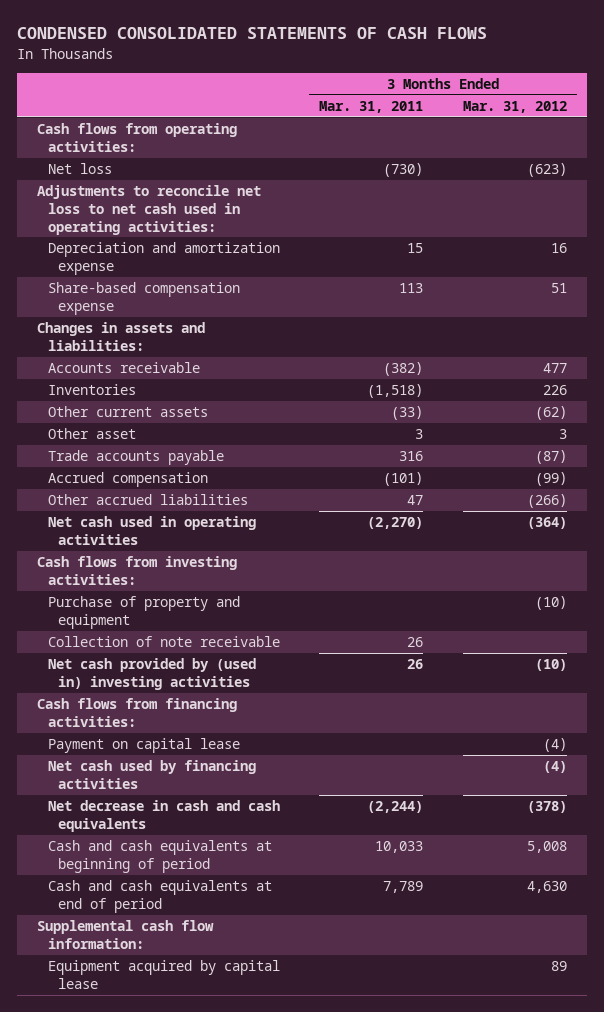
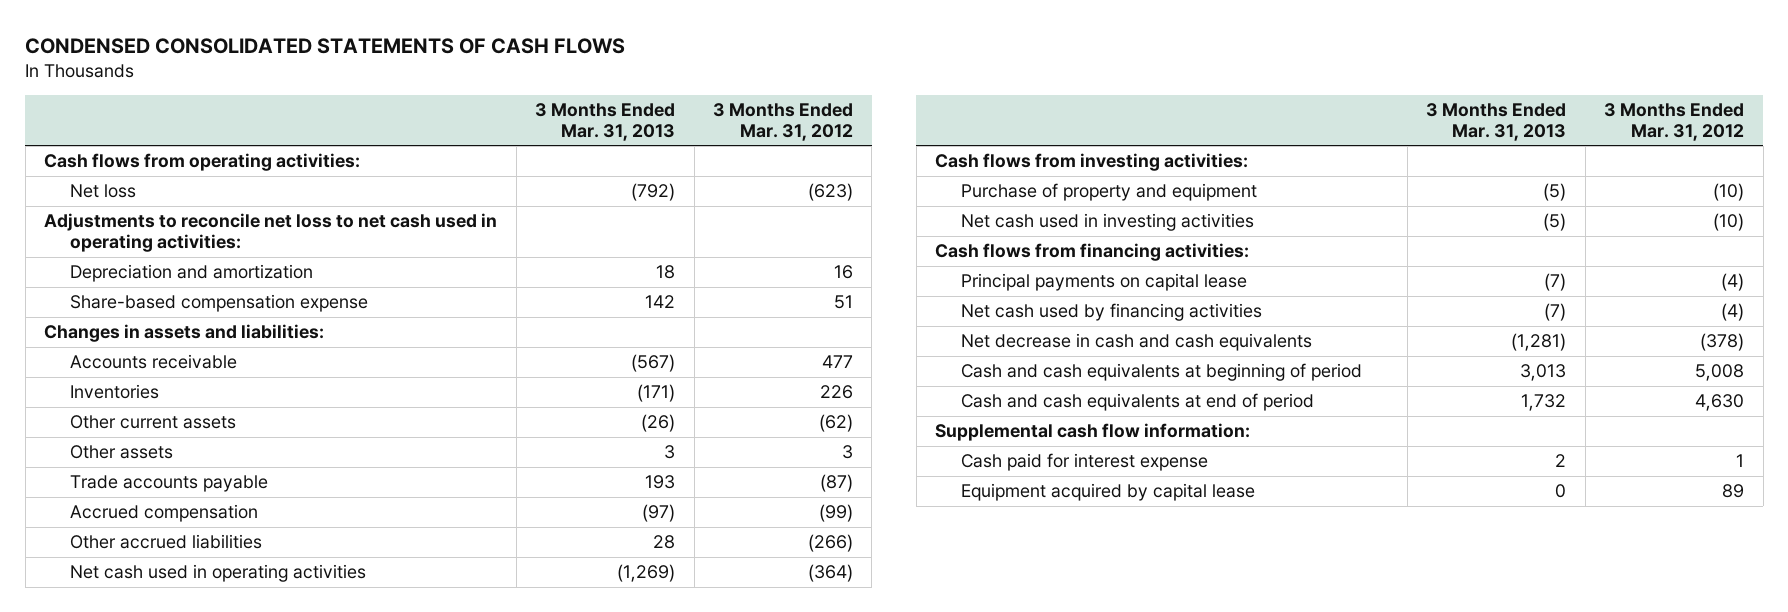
[319,100,424,113] Mar. 31, 2011 -> none
none -> [535,102,676,141] 3 Months Ended Mar. 31, 2013
[47,242,280,275] Depreciation and amortization expense -> [69,264,313,283] Depreciation and amortization
[47,428,136,440] Other asset -> [69,445,173,460] Other assets
[47,636,280,648] Collection of note receivable -> none
[47,658,256,690] Net cash provided by (used in) investing activities -> [961,213,1255,232] Net cash used in investing activities
[47,738,240,754] Payment on capital lease -> [961,273,1248,292] Principal payments on capital lease
none -> [961,453,1209,472] Cash paid for interest expense

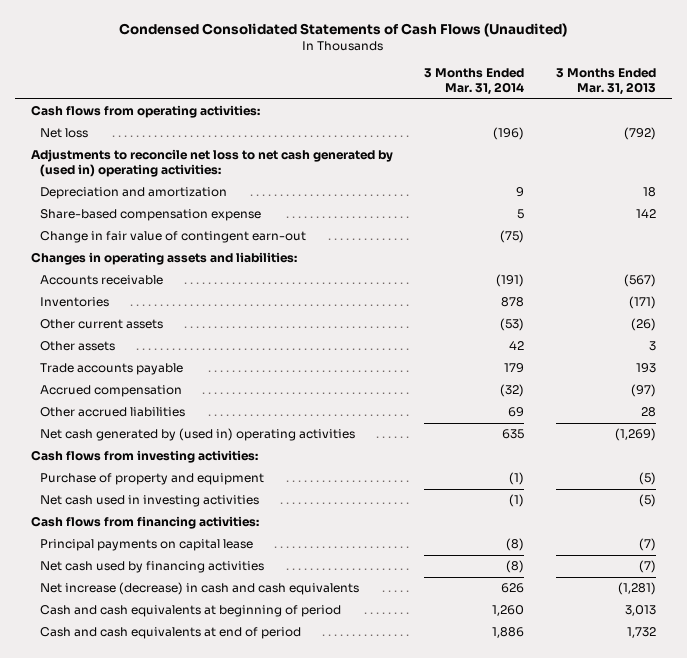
[25,37,626,54] CONDENSED CONSOLIDATED STATEMENTS OF CASH FLOWS -> [119,22,568,37] Condensed Consolidated Statements of Cash Flows (Unaudited)
[713,102,854,141] 3 Months Ended Mar. 31, 2012 -> none
none -> [424,67,525,95] 3 Months Ended Mar. 31, 2014
[44,213,498,253] Adjustments to reconcile net loss to net cash used in operating activities: -> [30,149,393,178] Adjustments to reconcile net loss to net cash generated by (used in) operating activities:
none -> [40,231,307,244] Change in fair value of contingent earn-out
[44,324,325,343] Changes in assets and liabilities: -> [30,252,297,266] Changes in operating assets and liabilities:
[69,564,366,583] Net cash used in operating activities -> [40,428,356,442] Net cash generated by (used in) operating activities
[961,333,1313,352] Net decrease in cash and cash equivalents -> [40,582,360,596] Net increase (decrease) in cash and cash equivalents
[935,423,1251,442] Supplemental cash flow information: -> none
[961,453,1209,472] Cash paid for interest expense -> none
[961,483,1256,502] Equipment acquired by capital lease -> none

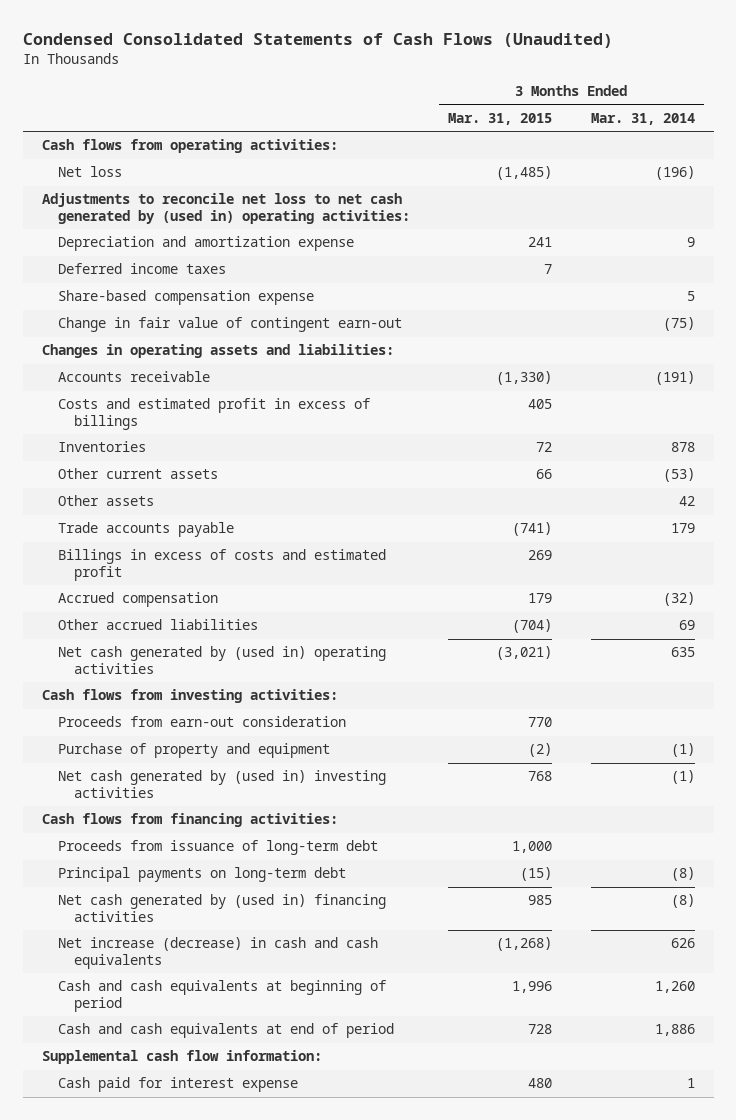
[556,67,657,95] 3 Months Ended Mar. 31, 2013 -> none
none -> [448,113,553,126] Mar. 31, 2015
[40,187,228,200] Depreciation and amortization -> [58,236,355,252] Depreciation and amortization expense
none -> [58,263,227,275] Deferred income taxes
none -> [58,398,371,431] Costs and estimated profit in excess of billings
none -> [58,549,387,582] Billings in excess of costs and estimated profit
none -> [58,716,347,728] Proceeds from earn-out consideration
[40,495,260,508] Net cash used in investing activities -> [58,770,387,799] Net cash generated by (used in) investing activities
[40,539,254,552] Principal payments on capital lease -> none
none -> [58,840,379,856] Proceeds from issuance of long-term debt
none -> [58,867,347,883] Principal payments on long-term debt
[40,561,265,574] Net cash used by financing activities -> [58,894,387,923] Net cash generated by (used in) financing activities
none -> [41,1050,322,1065] Supplemental cash flow information:
none -> [58,1077,299,1093] Cash paid for interest expense

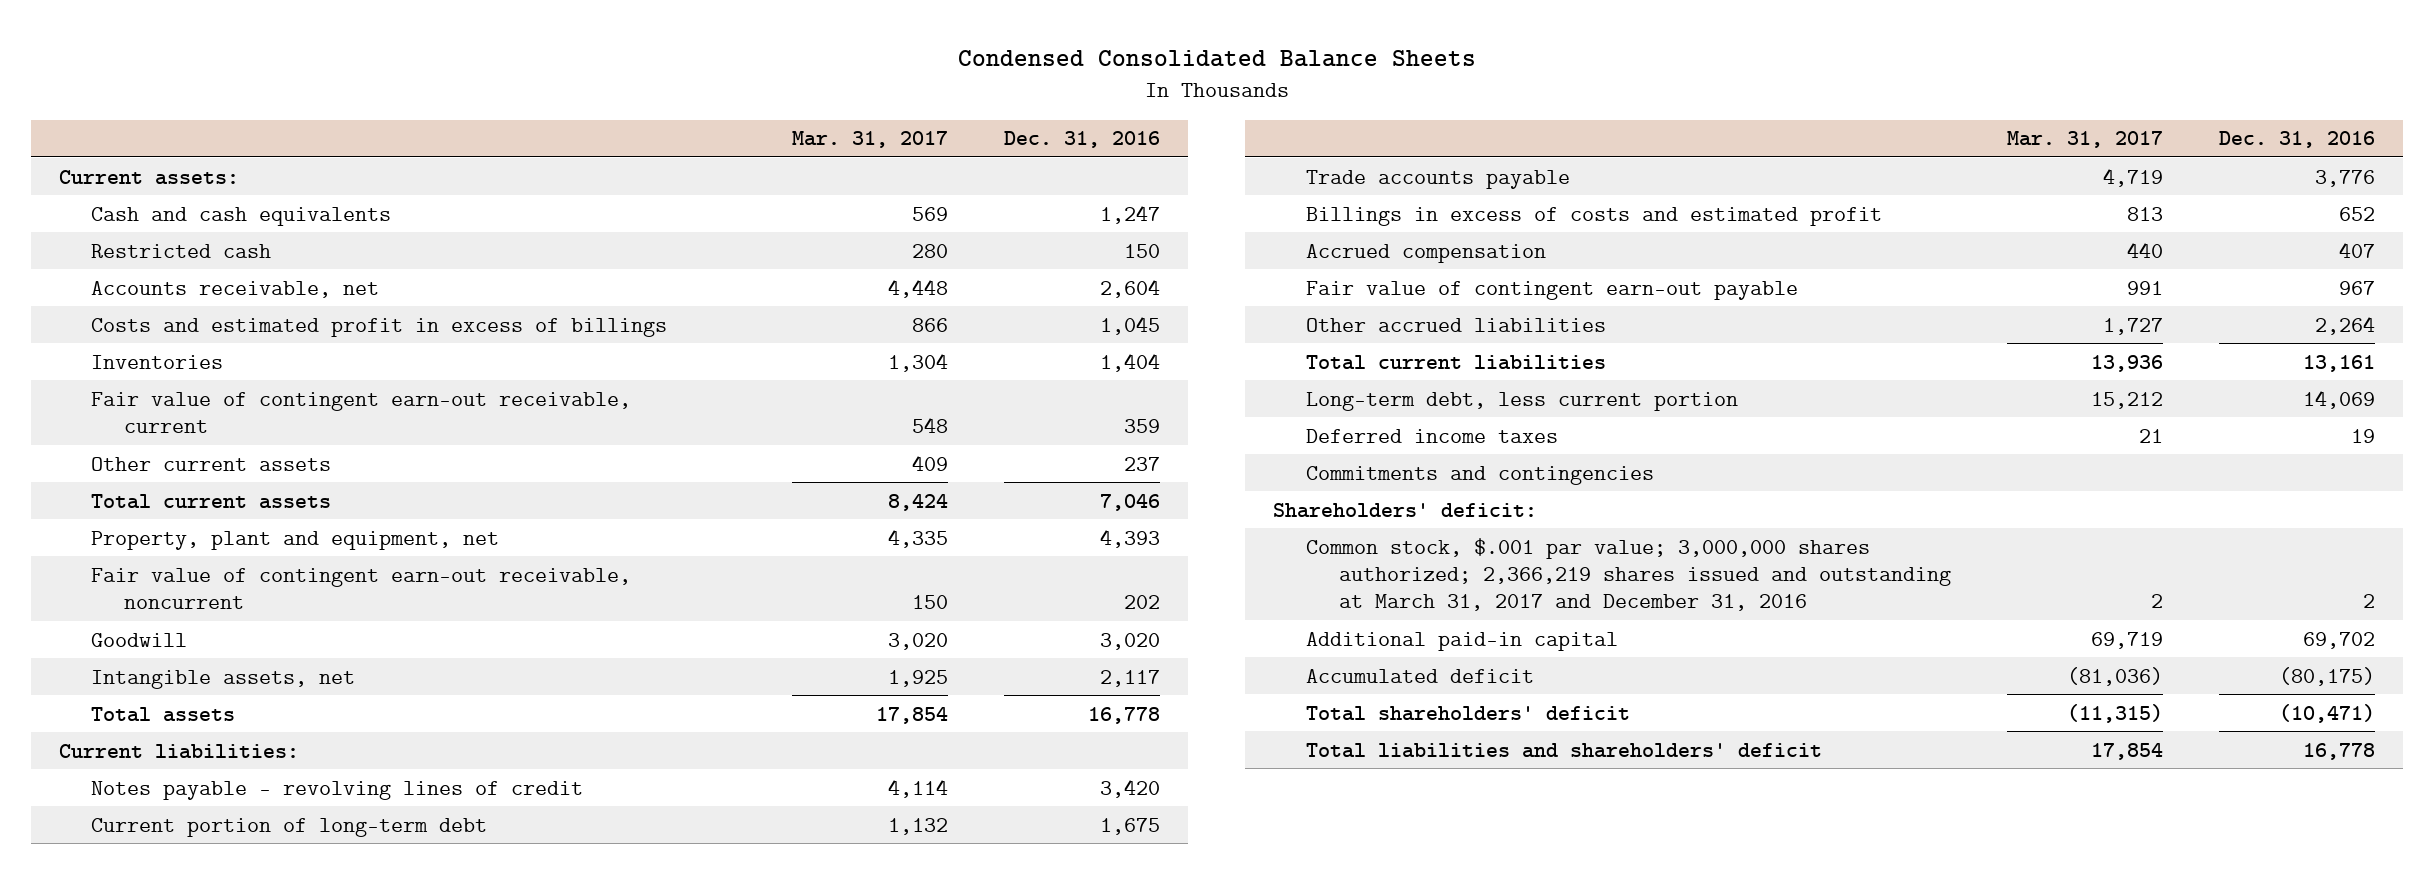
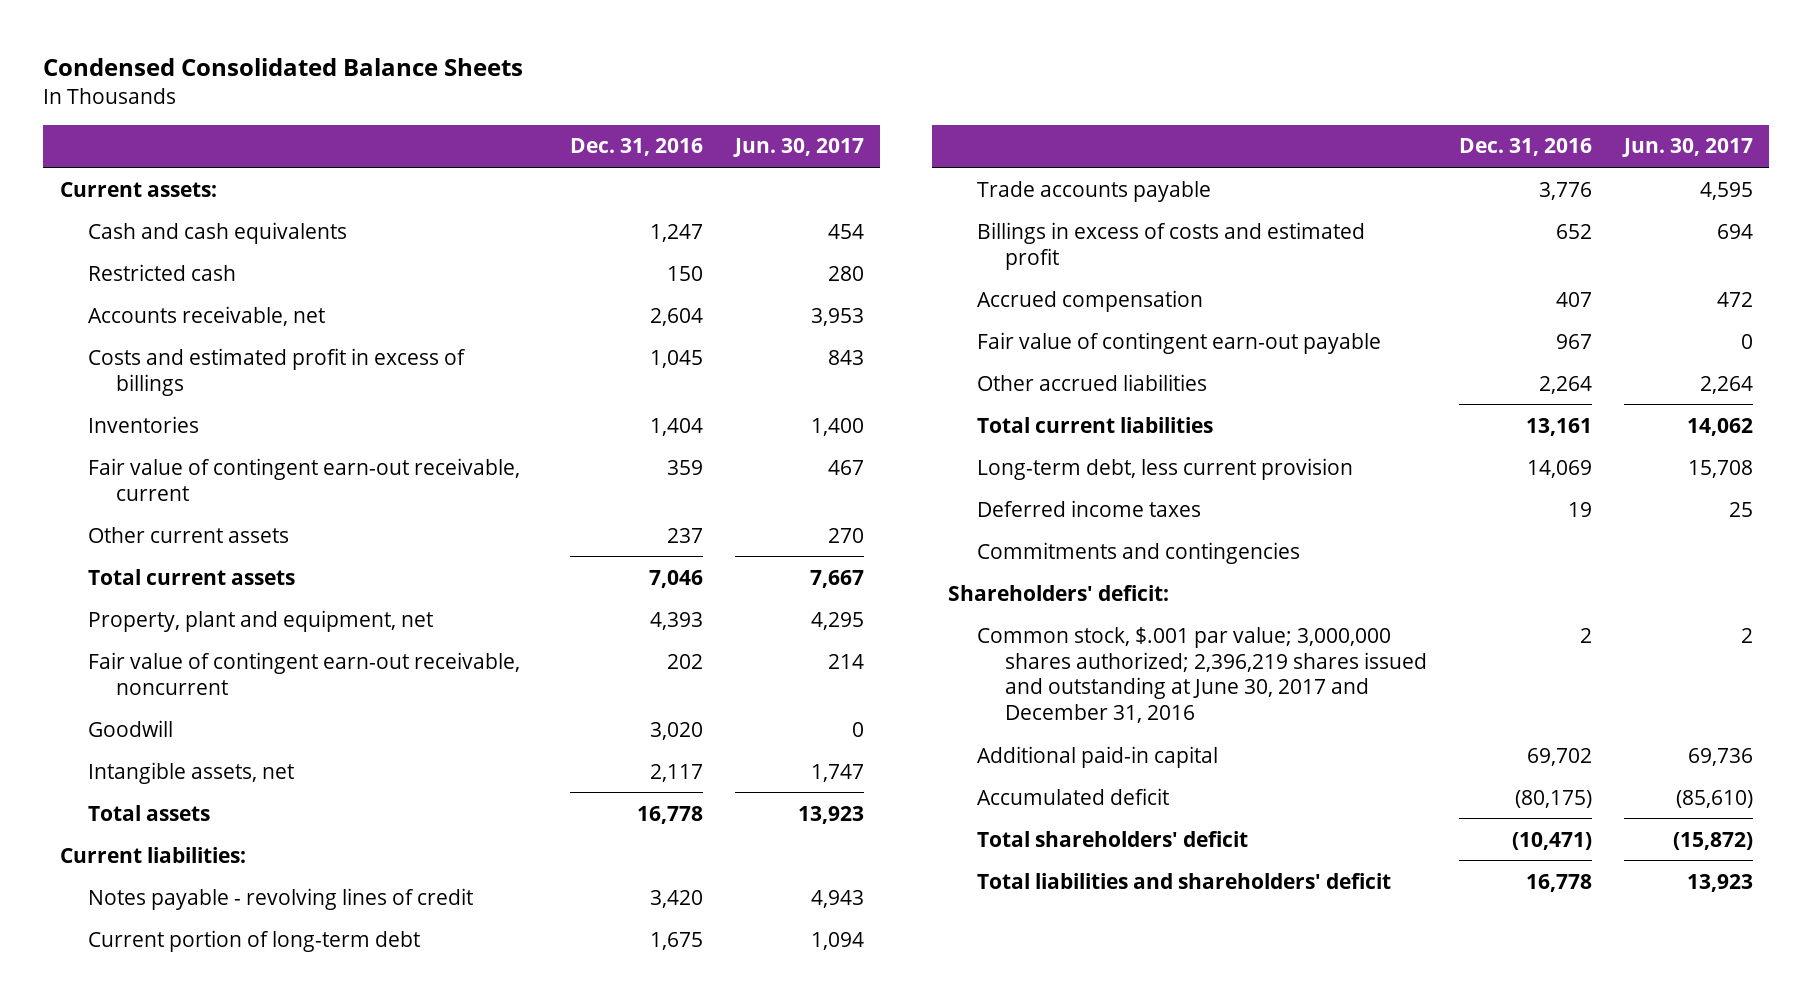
[792,131,949,149] Mar. 31, 2017 -> none
none -> [733,138,865,158] Jun. 30, 2017
[1305,391,1738,411] Long-term debt, less current portion -> [976,457,1353,480] Long-term debt, less current provision
[1305,537,1951,612] Common stock, $.001 par value; 3,000,000 shares authorized; 2,366,219 shares issued and outstanding at March 31, 2017 and December 31, 2016 -> [976,626,1427,724] Common stock, $.001 par value; 3,000,000 shares authorized; 2,396,219 shares issued and outstanding at June 30, 2017 and December 31, 2016

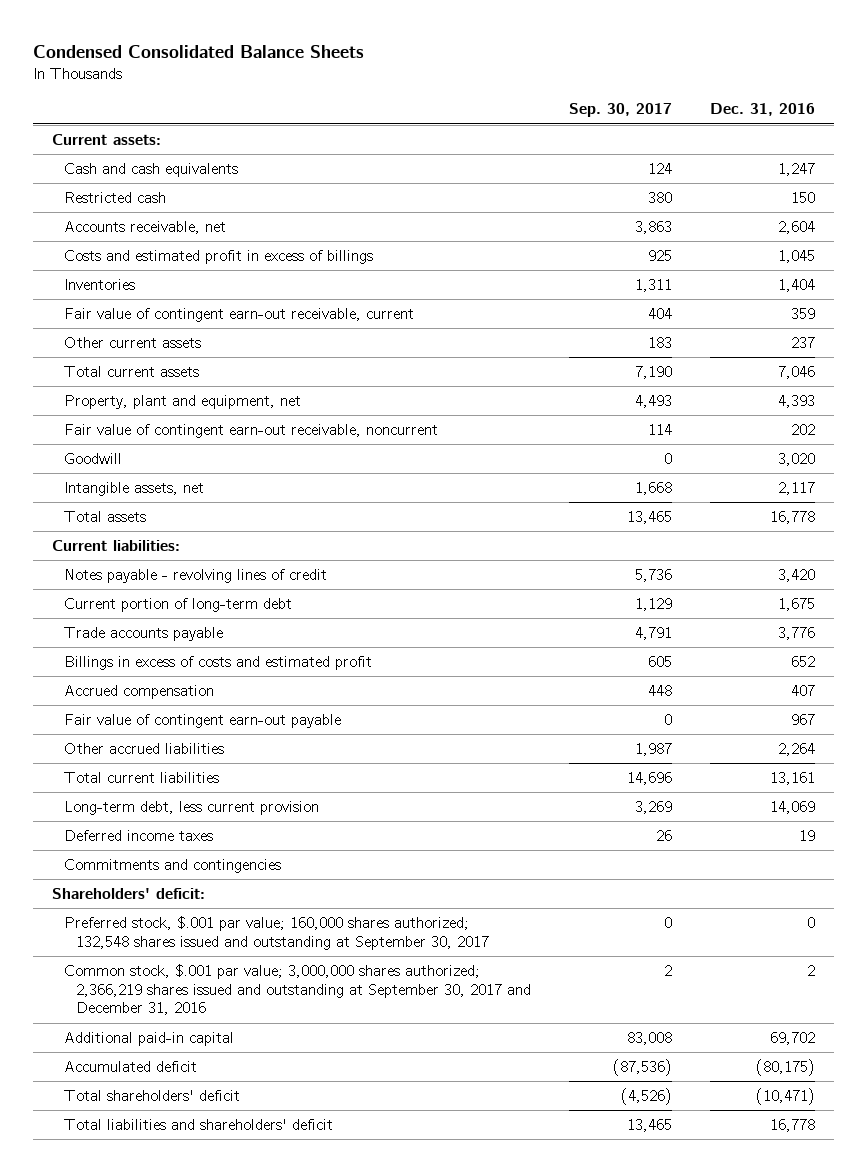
[733,138,865,158] Jun. 30, 2017 -> none
none -> [569,103,673,118] Sep. 30, 2017
none -> [64,916,490,950] Preferred stock, $.001 par value; 160,000 shares authorized; 132,548 shares issued and outstanding at September 30, 2017
[976,626,1427,724] Common stock, $.001 par value; 3,000,000 shares authorized; 2,396,219 shares issued and outstanding at June 30, 2017 and December 31, 2016 -> [64,964,532,1016] Common stock, $.001 par value; 3,000,000 shares authorized; 2,366,219 shares issued and outstanding at September 30, 2017 and December 31, 2016

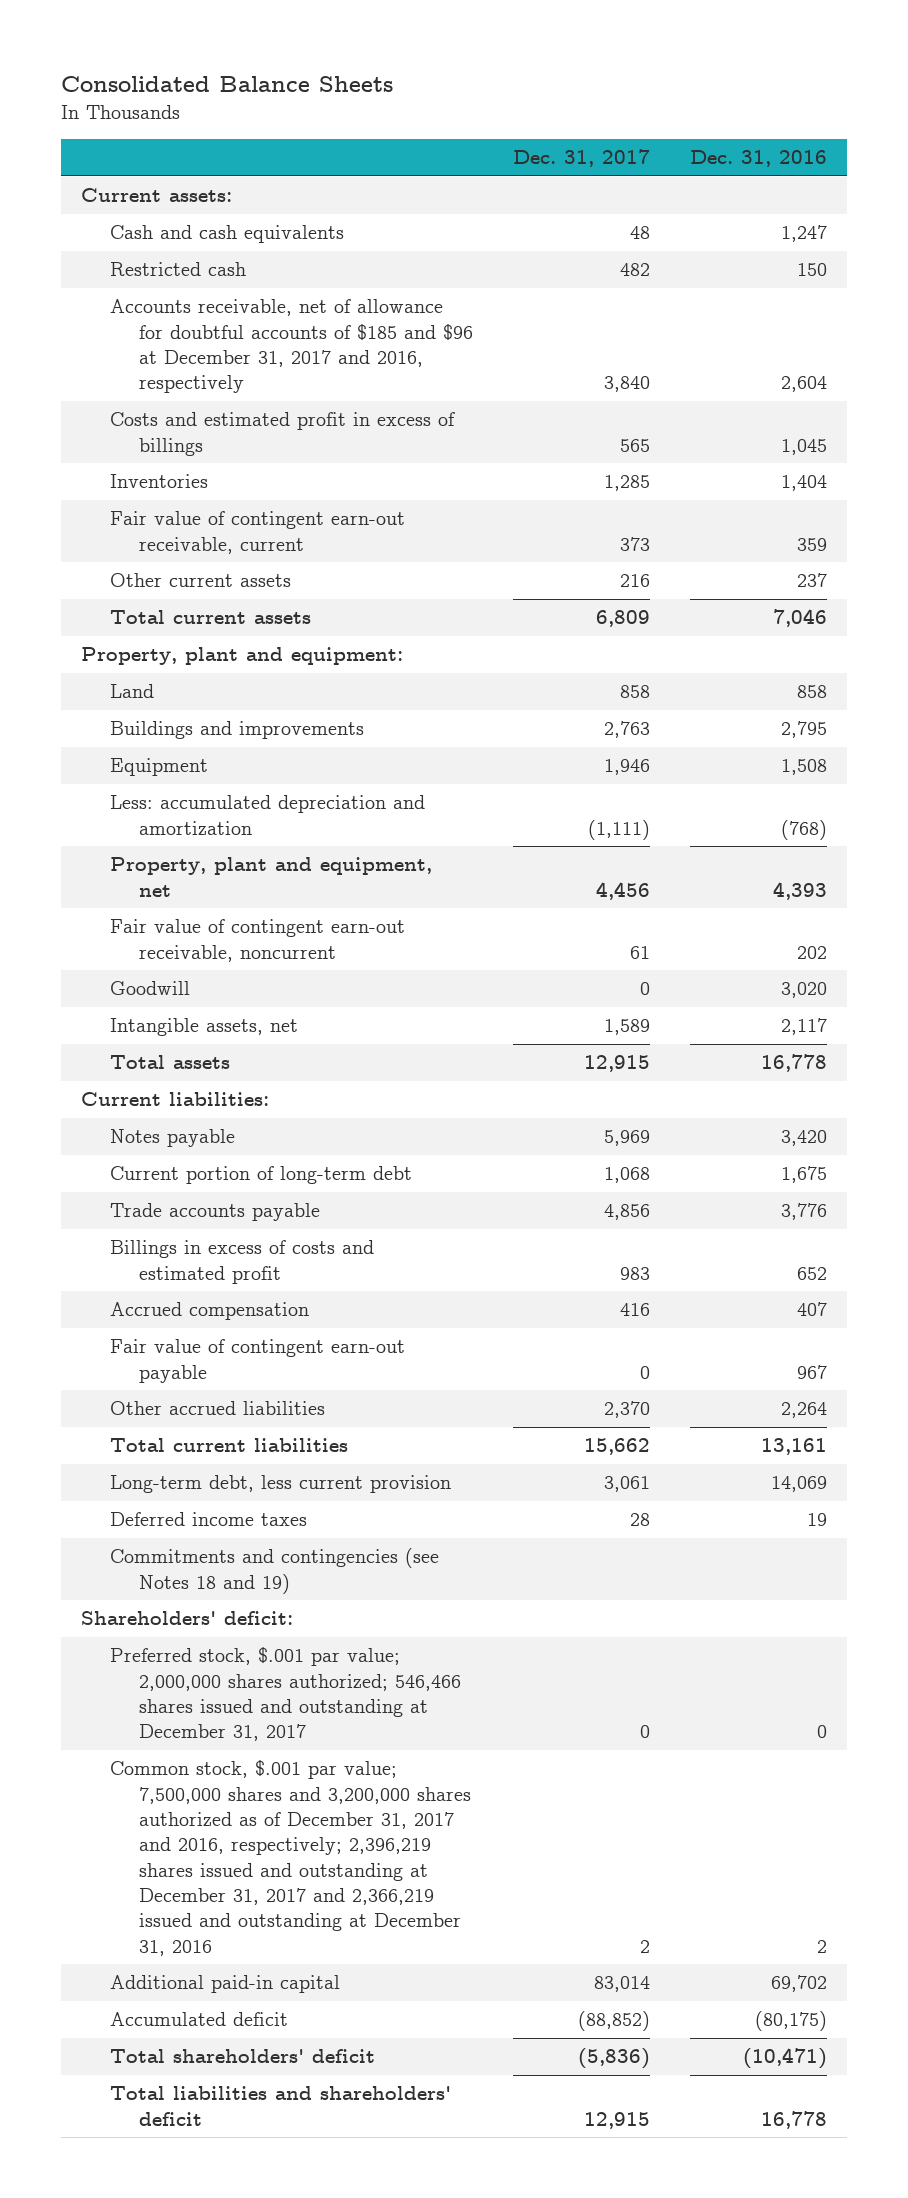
[33,44,365,58] Condensed Consolidated Balance Sheets -> [60,75,393,92] Consolidated Balance Sheets
[569,103,673,118] Sep. 30, 2017 -> none
none -> [513,149,651,168] Dec. 31, 2017
[64,221,227,235] Accounts receivable, net -> [110,299,474,394] Accounts receivable, net of allowance for doubtful accounts of $185 and $96 at December 31, 2017 and 2016, respectively
none -> [80,647,403,666] Property, plant and equipment:
none -> [110,684,155,699] Land
none -> [110,721,365,740] Buildings and improvements
none -> [110,758,209,777] Equipment
none -> [110,795,426,836] Less: accumulated depreciation and amortization
[64,569,328,584] Notes payable - revolving lines of credit -> [110,1129,236,1148] Notes payable
[64,859,282,874] Commitments and contingencies -> [110,1548,440,1594] Commitments and contingencies (see Notes 18 and 19)
[64,916,490,950] Preferred stock, $.001 par value; 160,000 shares authorized; 132,548 shares issued and outstanding at September 30, 2017 -> [110,1647,462,1742] Preferred stock, $.001 par value; 2,000,000 shares authorized; 546,466 shares issued and outstanding at December 31, 2017
[64,964,532,1016] Common stock, $.001 par value; 3,000,000 shares authorized; 2,366,219 shares issued and outstanding at September 30, 2017 and December 31, 2016 -> [110,1760,472,1956] Common stock, $.001 par value; 7,500,000 shares and 3,200,000 shares authorized as of December 31, 2017 and 2016, respectively; 2,396,219 shares issued and outstanding at December 31, 2017 and 2,366,219 issued and outstanding at December 31, 2016

